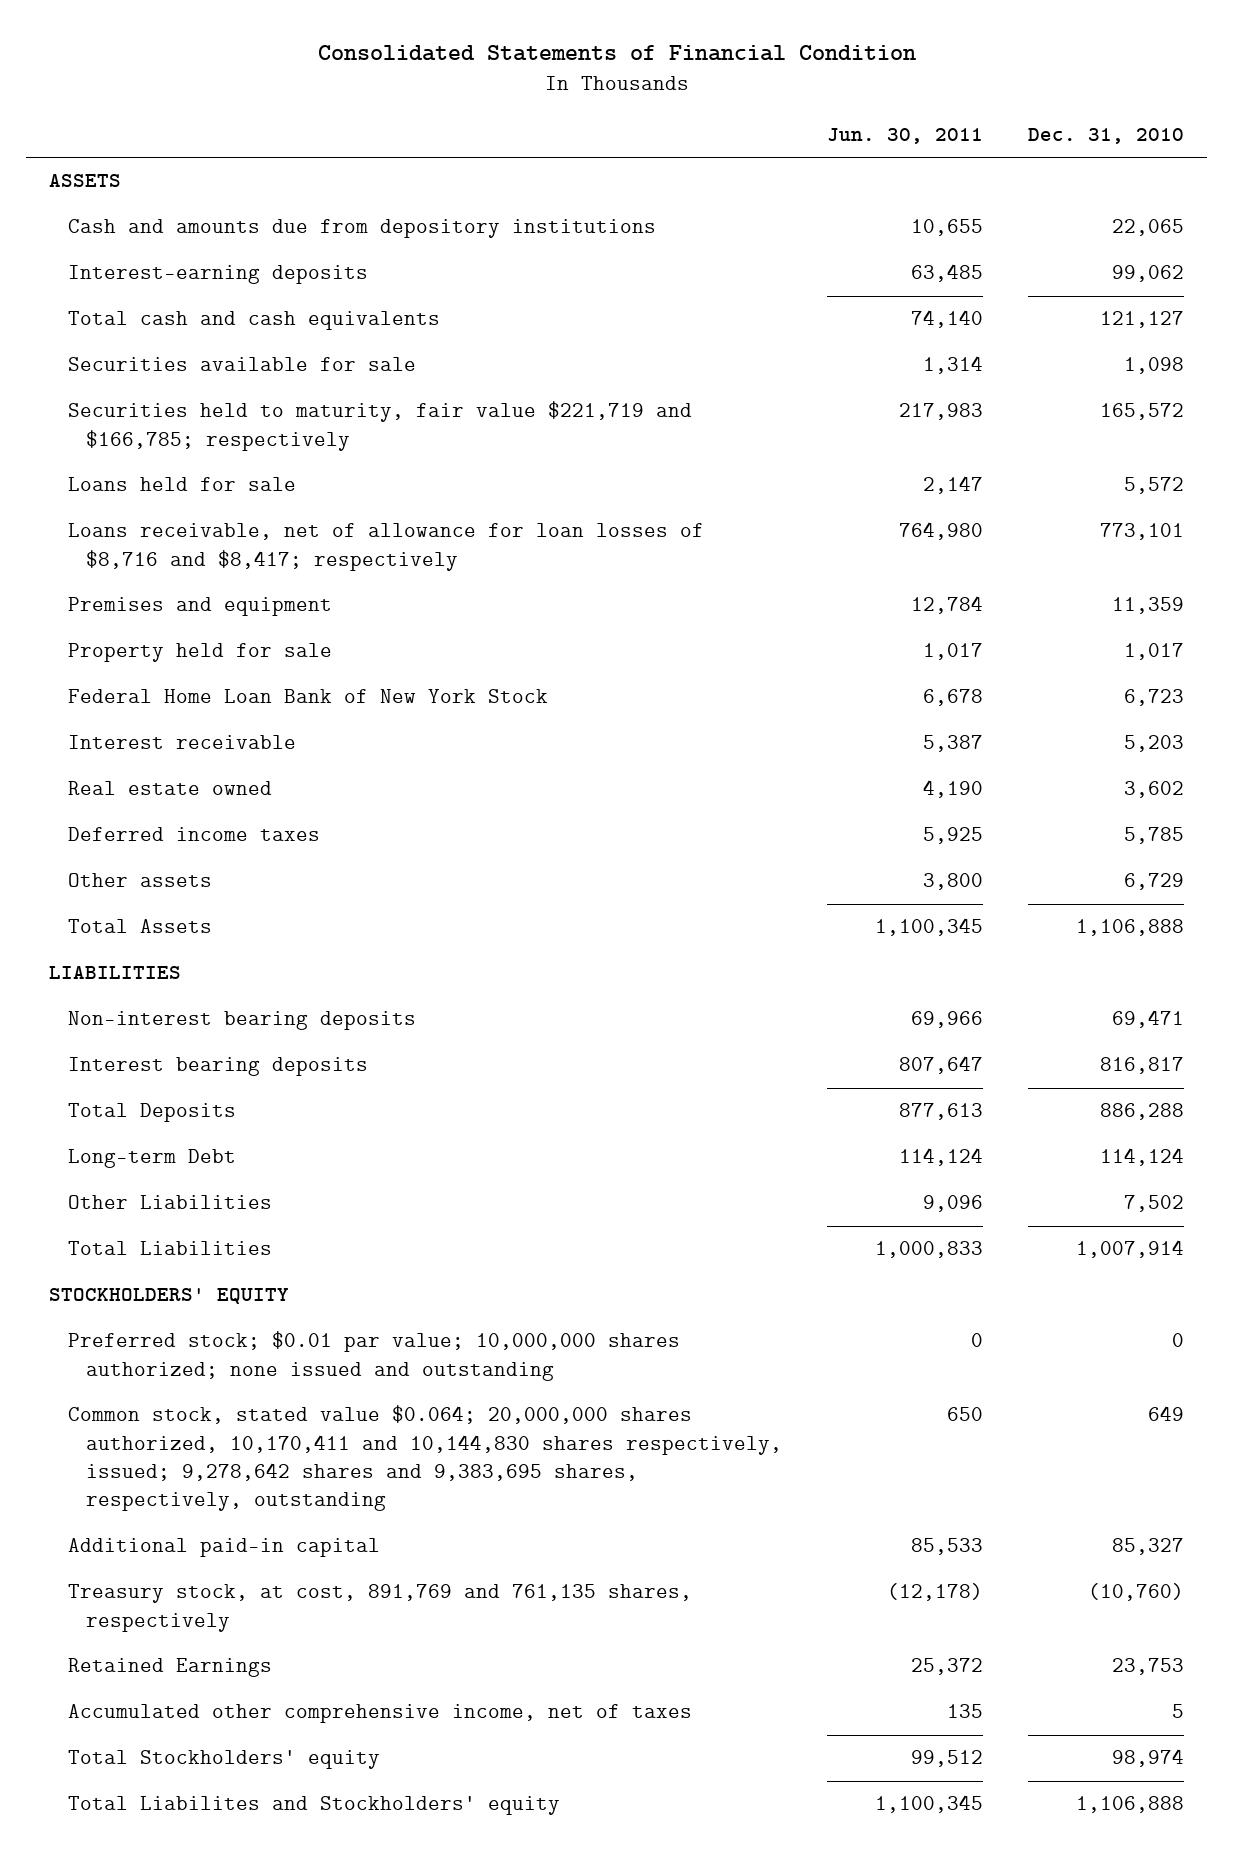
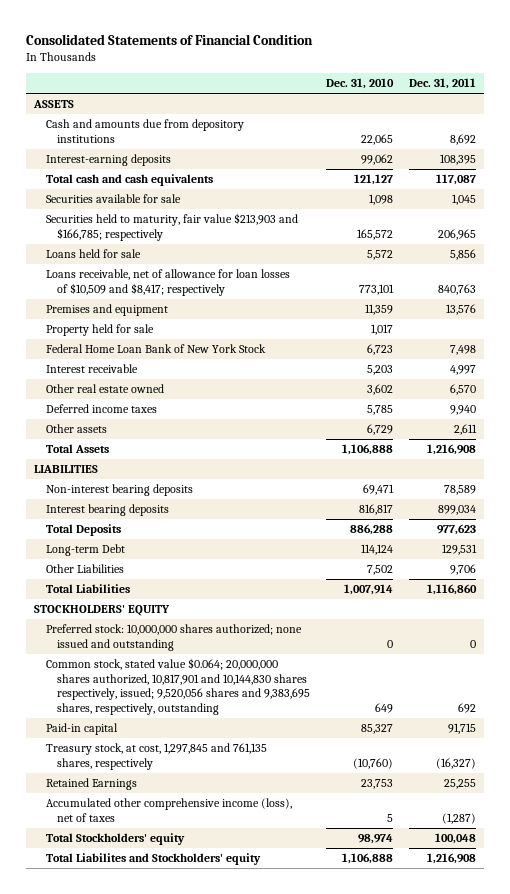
[827,128,984,145] Jun. 30, 2011 -> none
none -> [409,78,477,90] Dec. 31, 2011
[67,401,692,451] Securities held to maturity, fair value $221,719 and $166,785; respectively -> [45,213,298,241] Securities held to maturity, fair value $213,903 and $166,785; respectively
[67,523,704,571] Loans receivable, net of allowance for loan losses of $8,716 and $8,417; respectively -> [45,269,290,296] Loans receivable, net of allowance for loan losses of $10,509 and $8,417; respectively
[67,781,272,796] Real estate owned -> [45,384,164,394] Other real estate owned
[67,1331,680,1381] Preferred stock; $0.01 par value; 10,000,000 shares authorized; none issued and outstanding -> [45,624,302,651] Preferred stock: 10,000,000 shares authorized; none issued and outstanding
[67,1405,783,1512] Common stock, stated value $0.064; 20,000,000 shares authorized, 10,170,411 and 10,144,830 shares respectively, issued; 9,278,642 shares and 9,383,695 shares, respectively, outstanding -> [45,658,311,715] Common stock, stated value $0.064; 20,000,000 shares authorized, 10,817,901 and 10,144,830 shares respectively, issued; 9,520,056 shares and 9,383,695 shares, respectively, outstanding
[67,1538,380,1558] Additional paid-in capital -> [45,723,118,736] Paid-in capital
[67,1584,692,1632] Treasury stock, at cost, 891,769 and 761,135 shares, respectively -> [45,743,267,770] Treasury stock, at cost, 1,297,845 and 761,135 shares, respectively
[67,1704,692,1724] Accumulated other comprehensive income, net of taxes -> [45,798,292,822] Accumulated other comprehensive income (loss), net of taxes

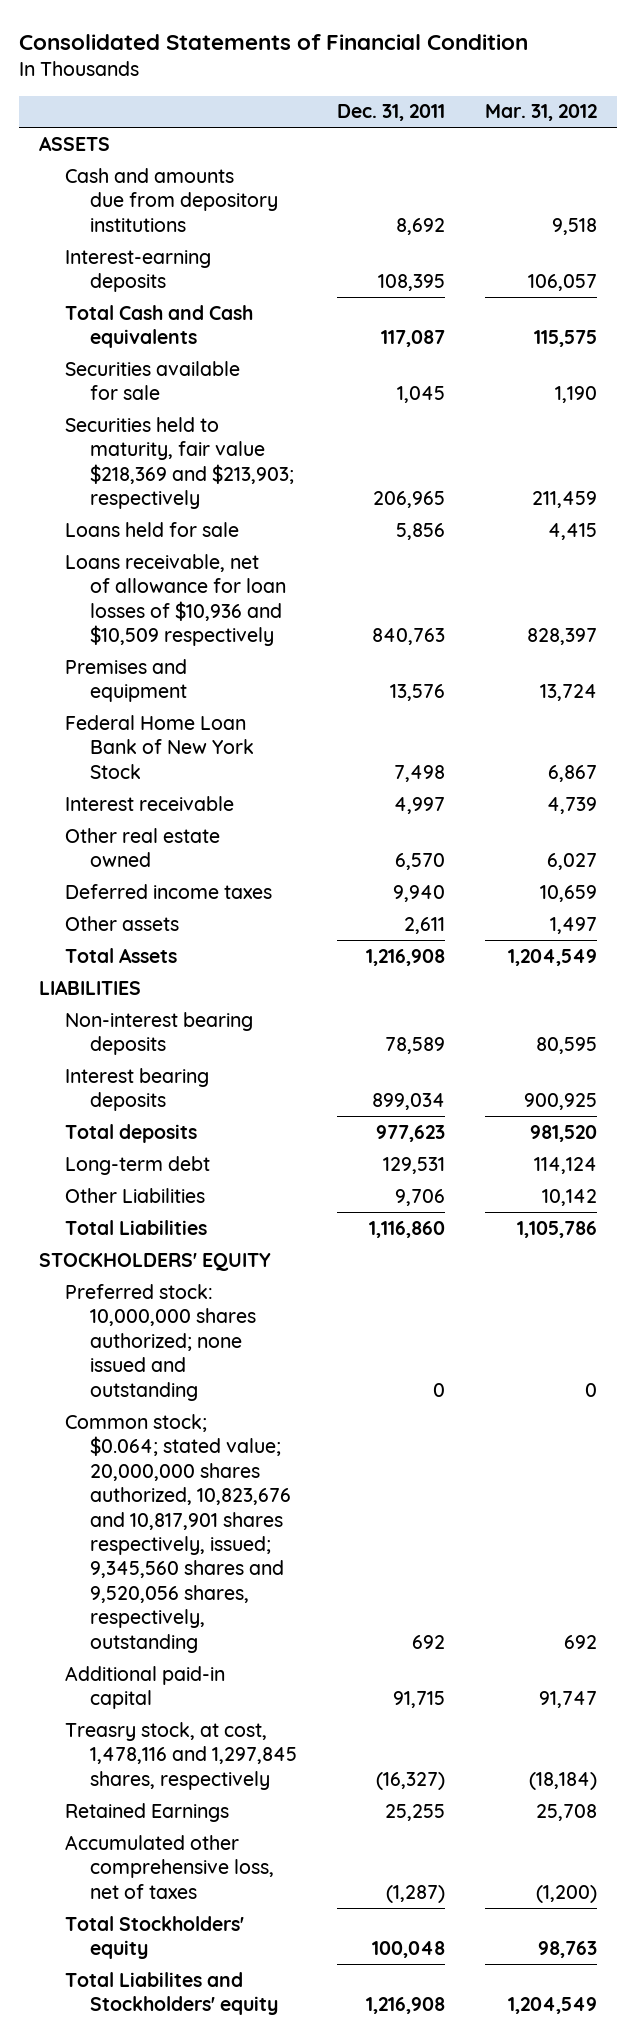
[326,78,395,90] Dec. 31, 2010 -> none
none -> [485,104,598,122] Mar. 31, 2012
[45,174,213,187] Total cash and cash equivalents -> [64,304,253,349] Total Cash and Cash equivalents
[45,213,298,241] Securities held to maturity, fair value $213,903 and $166,785; respectively -> [64,416,295,510] Securities held to maturity, fair value $218,369 and $213,903; respectively
[45,269,290,296] Loans receivable, net of allowance for loan losses of $10,509 and $8,417; respectively -> [64,553,287,647] Loans receivable, net of allowance for loan losses of $10,936 and $10,509 respectively
[45,324,154,337] Property held for sale -> none
[45,524,121,537] Total Deposits -> [64,1123,197,1143] Total deposits
[45,544,125,557] Long-term Debt -> [64,1155,210,1175] Long-term debt
[45,658,311,715] Common stock, stated value $0.064; 20,000,000 shares authorized, 10,817,901 and 10,144,830 shares respectively, issued; 9,520,056 shares and 9,383,695 shares, respectively, outstanding -> [64,1413,292,1653] Common stock; $0.064; stated value; 20,000,000 shares authorized, 10,823,676 and 10,817,901 shares respectively, issued; 9,345,560 shares and 9,520,056 shares, respectively, outstanding
[45,723,118,736] Paid-in capital -> [64,1665,225,1710] Additional paid-in capital
[45,743,267,770] Treasury stock, at cost, 1,297,845 and 761,135 shares, respectively -> [64,1721,298,1790] Treasry stock, at cost, 1,478,116 and 1,297,845 shares, respectively
[45,798,292,822] Accumulated other comprehensive income (loss), net of taxes -> [64,1834,275,1899] Accumulated other comprehensive loss, net of taxes

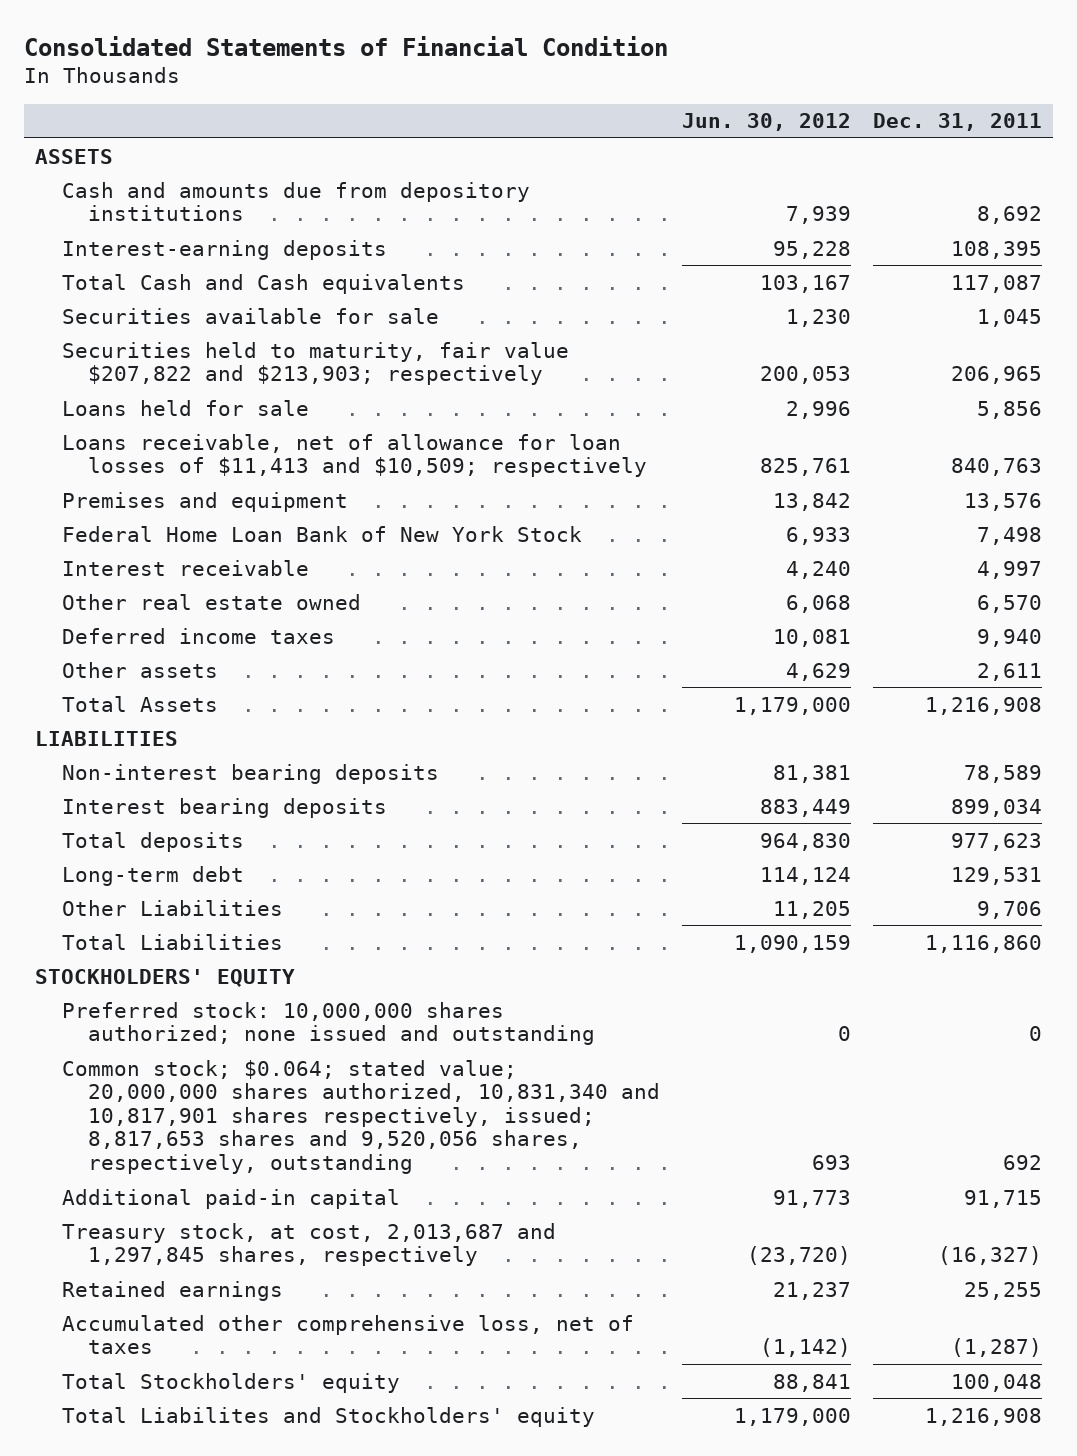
[485,104,598,122] Mar. 31, 2012 -> none
none -> [682,113,852,132] Jun. 30, 2012
[64,416,295,510] Securities held to maturity, fair value $218,369 and $213,903; respectively -> [61,341,569,386] Securities held to maturity, fair value $207,822 and $213,903; respectively
[64,553,287,647] Loans receivable, net of allowance for loan losses of $10,936 and $10,509 respectively -> [61,433,648,478] Loans receivable, net of allowance for loan losses of $11,413 and $10,509; respectively
[64,1413,292,1653] Common stock; $0.064; stated value; 20,000,000 shares authorized, 10,823,676 and 10,817,901 shares respectively, issued; 9,345,560 shares and 9,520,056 shares, respectively, outstanding -> [61,1059,661,1175] Common stock; $0.064; stated value; 20,000,000 shares authorized, 10,831,340 and 10,817,901 shares respectively, issued; 8,817,653 shares and 9,520,056 shares, respectively, outstanding
[64,1721,298,1790] Treasry stock, at cost, 1,478,116 and 1,297,845 shares, respectively -> [61,1222,556,1267] Treasury stock, at cost, 2,013,687 and 1,297,845 shares, respectively
[64,1802,229,1822] Retained Earnings -> [61,1280,283,1301] Retained earnings

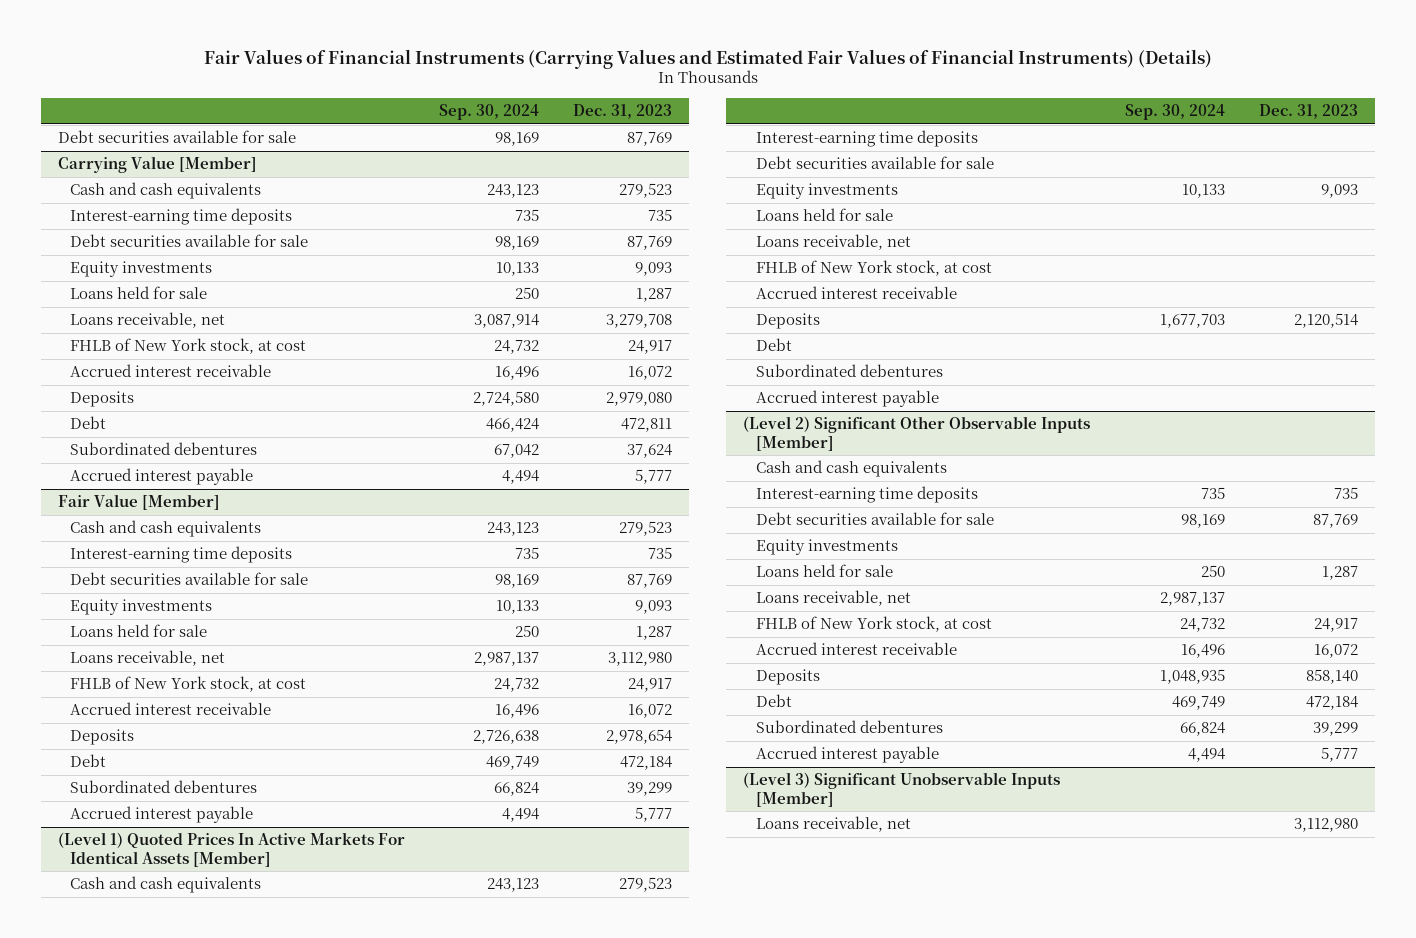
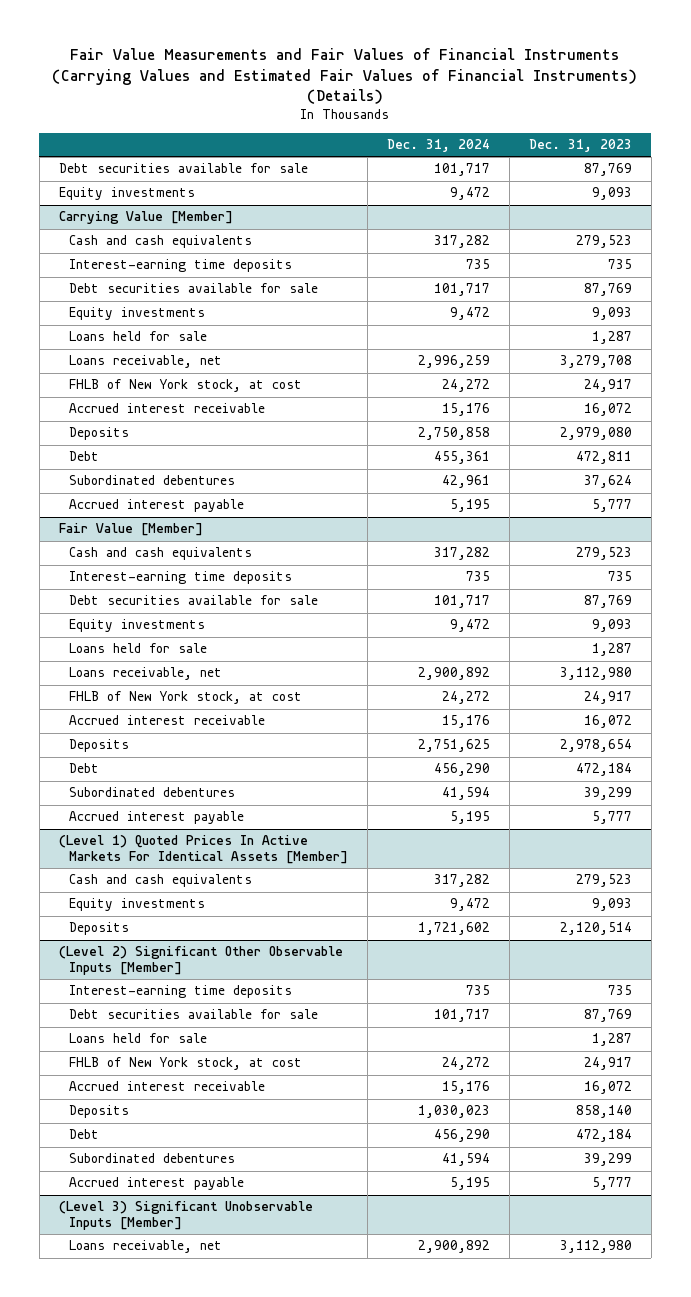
[203,48,1212,69] Fair Values of Financial Instruments (Carrying Values and Estimated Fair Values of Financial Instruments) (Details) -> [52,47,638,105] Fair Value Measurements and Fair Values of Financial Instruments (Carrying Values and Estimated Fair Values of Financial Instruments) (Details)
[439,104,540,121] Sep. 30, 2024 -> none
none -> [386,139,490,153] Dec. 31, 2024
none -> [58,187,195,201] Equity investments
[755,130,978,148] Interest-earning time deposits -> none
[755,156,994,170] Debt securities available for sale -> none
[755,208,893,222] Loans held for sale -> none
[755,234,911,251] Loans receivable, net -> none
[755,260,992,277] FHLB of New York stock, at cost -> none
[755,286,957,300] Accrued interest receivable -> none
[755,338,792,352] Debt -> none
[755,364,943,378] Subordinated debentures -> none
[755,390,939,408] Accrued interest payable -> none
[755,460,947,478] Cash and cash equivalents -> none
[755,539,898,556] Equity investments -> none
[755,590,911,607] Loans receivable, net -> none

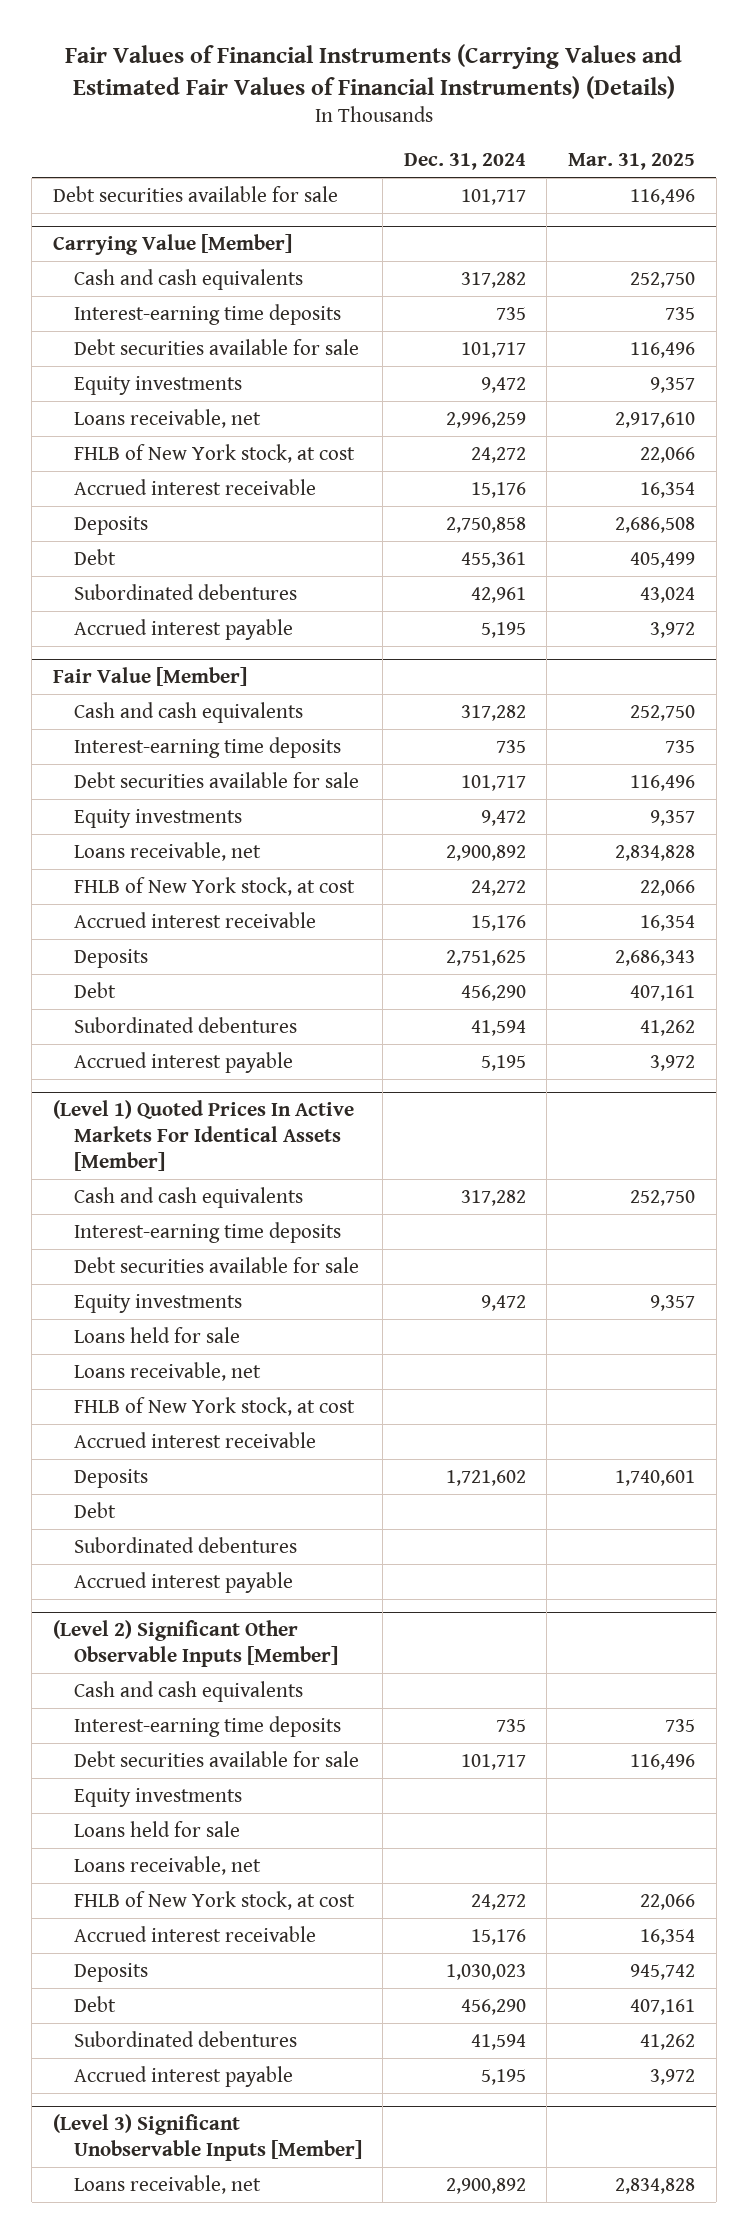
[52,47,638,105] Fair Value Measurements and Fair Values of Financial Instruments (Carrying Values and Estimated Fair Values of Financial Instruments) (Details) -> [65,44,683,99] Fair Values of Financial Instruments (Carrying Values and Estimated Fair Values of Financial Instruments) (Details)
[528,139,632,153] Dec. 31, 2023 -> none
none -> [568,153,696,171] Mar. 31, 2025
[58,187,195,201] Equity investments -> none
[68,331,207,342] Loans held for sale -> none
[68,643,207,654] Loans held for sale -> none
none -> [73,1221,341,1243] Interest-earning time deposits
none -> [73,1256,359,1273] Debt securities available for sale
none -> [73,1326,240,1343] Loans held for sale
none -> [73,1361,261,1381] Loans receivable, net
none -> [73,1396,355,1416] FHLB of New York stock, at cost
none -> [73,1431,316,1448] Accrued interest receivable
none -> [73,1501,116,1518] Debt
none -> [73,1536,297,1553] Subordinated debentures
none -> [73,1571,293,1593] Accrued interest payable
none -> [73,1680,303,1702] Cash and cash equivalents
none -> [73,1787,242,1807] Equity investments
none -> [73,1855,261,1875] Loans receivable, net

